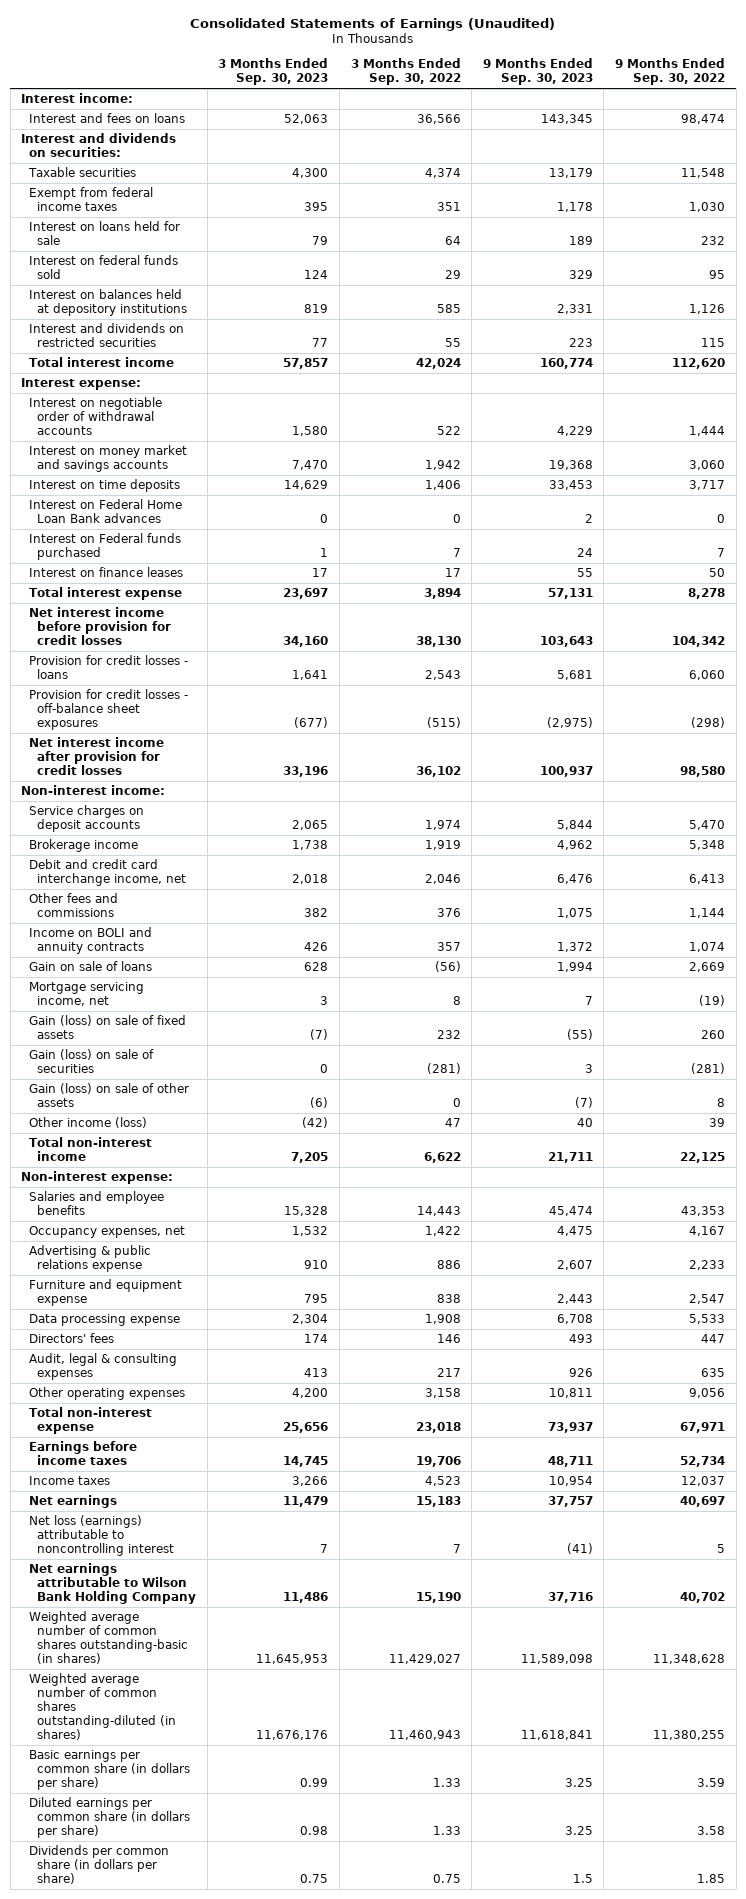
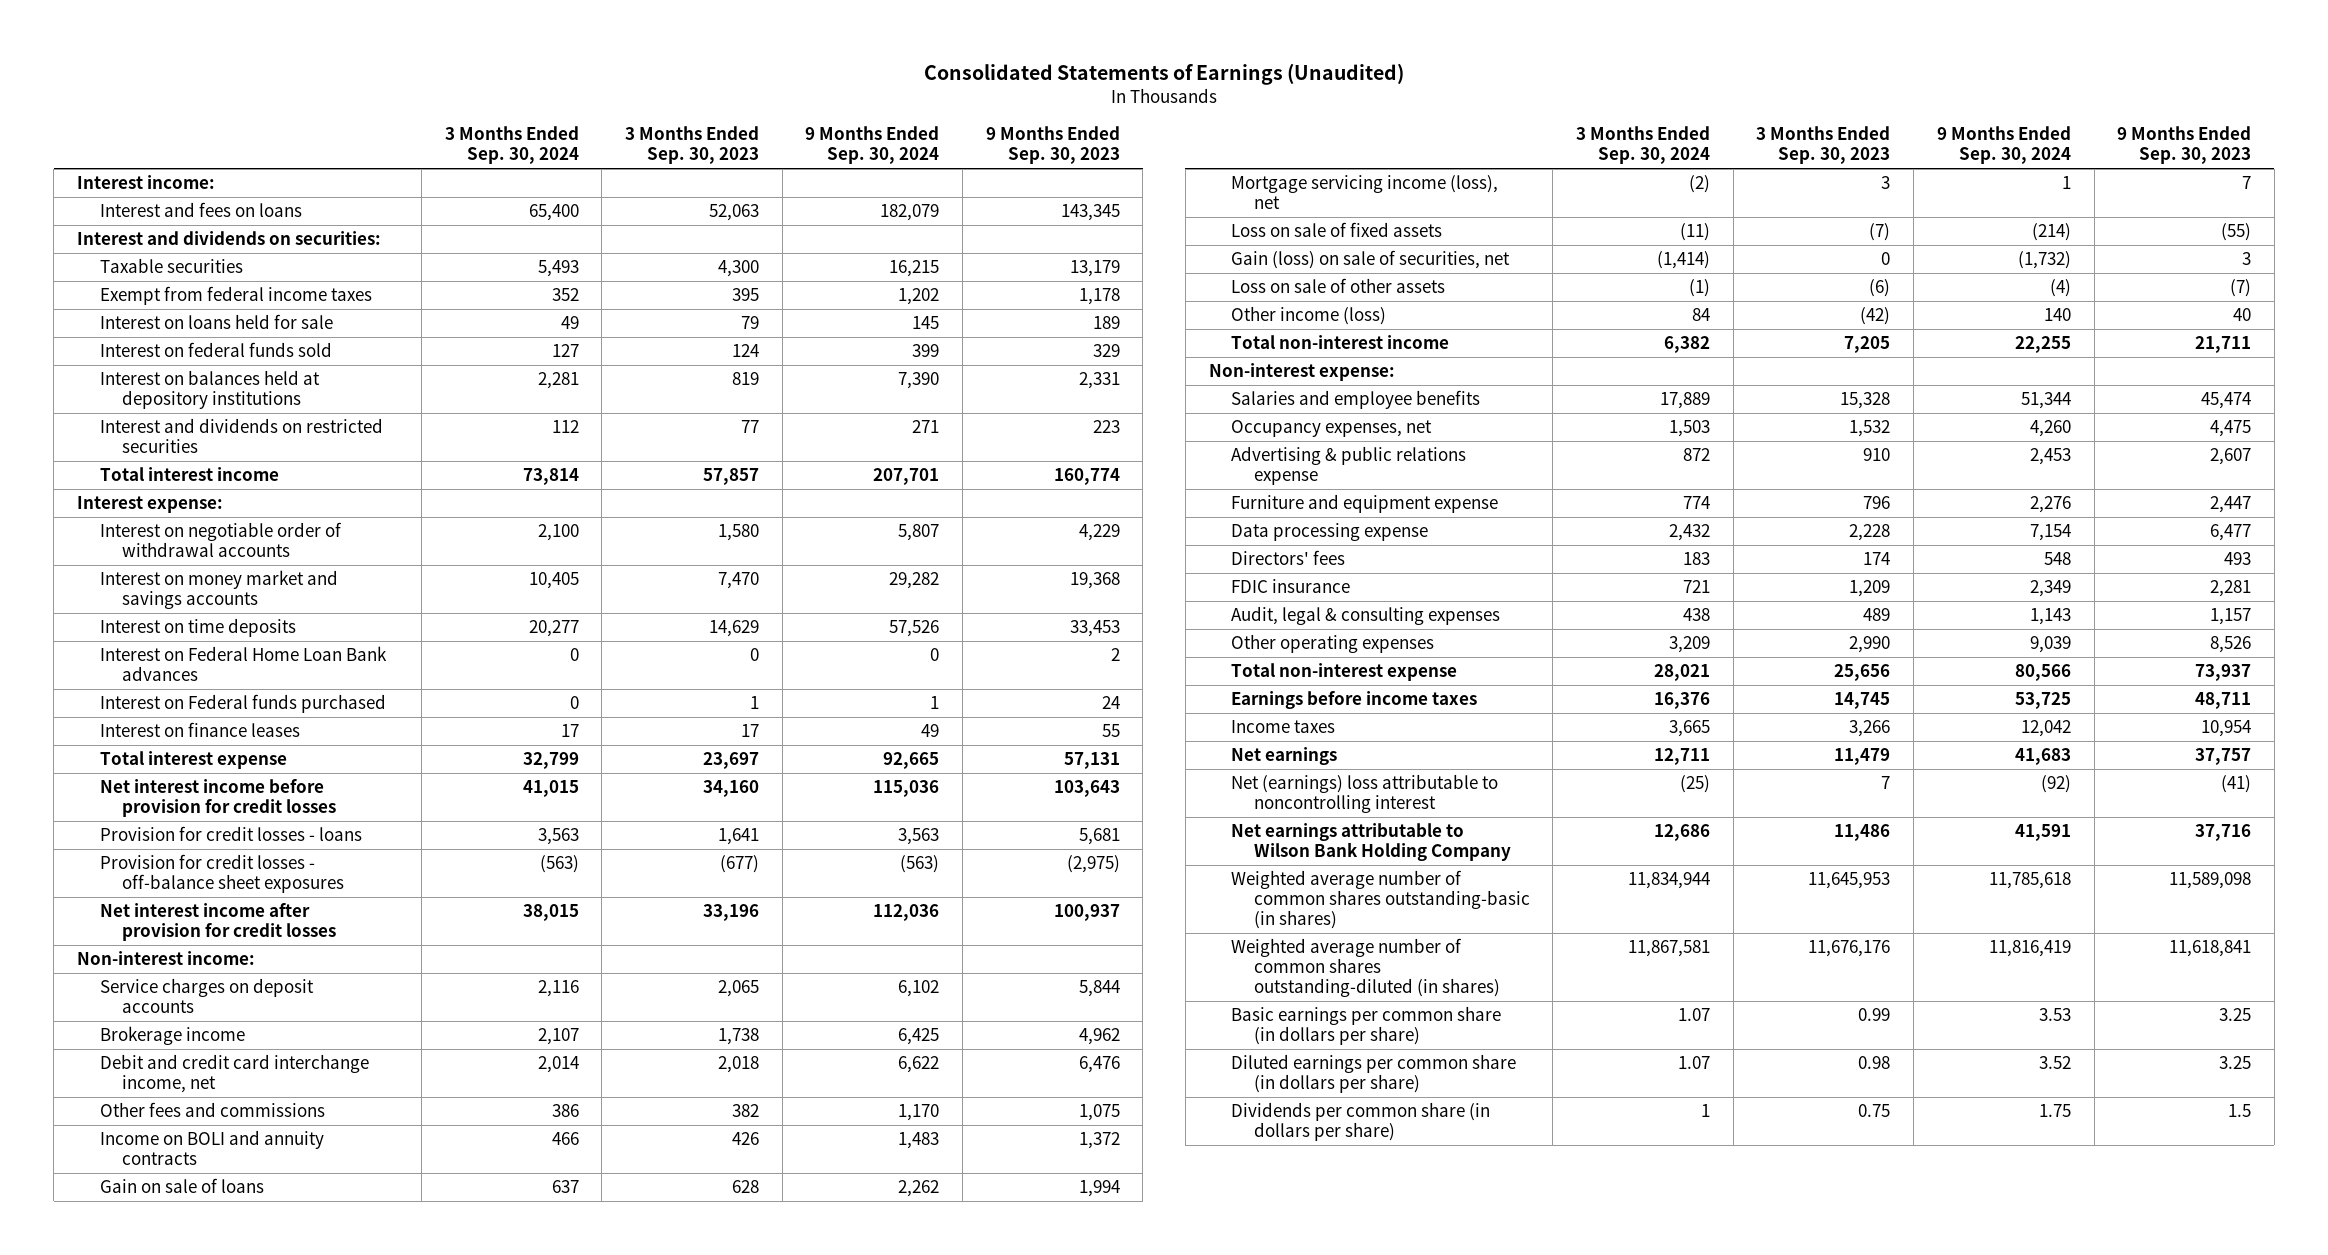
[350,58,461,86] 3 Months Ended Sep. 30, 2022 -> none
[614,58,725,86] 9 Months Ended Sep. 30, 2022 -> none
none -> [444,126,579,165] 3 Months Ended Sep. 30, 2024
none -> [805,126,940,165] 9 Months Ended Sep. 30, 2024
[29,982,145,1006] Mortgage servicing income, net -> [1231,175,1499,210] Mortgage servicing income (loss), net
[29,1015,187,1039] Gain (loss) on sale of fixed assets -> [1231,222,1443,238] Loss on sale of fixed assets
[29,1049,155,1073] Gain (loss) on sale of securities -> [1231,250,1511,270] Gain (loss) on sale of securities, net
[29,1083,190,1107] Gain (loss) on sale of other assets -> [1231,278,1446,294] Loss on sale of other assets
[304,1293,329,1303] 795 -> [1863,496,1891,510] 796
[556,1293,593,1304] 2,443 -> [2210,496,2252,514] 2,447
[292,1314,329,1325] 2,304 -> [1849,524,1891,542] 2,228
[556,1314,593,1325] 6,708 -> [2210,524,2252,542] 6,477
none -> [1231,579,1351,594] FDIC insurance
[304,1367,329,1377] 413 -> [1863,608,1891,622] 489
[568,1367,593,1377] 926 -> [2210,608,2252,626] 1,157
[292,1388,329,1399] 4,200 -> [1849,636,1891,654] 2,990
[548,1388,593,1399] 10,811 -> [2210,636,2252,654] 8,526
[29,1515,175,1556] Net loss (earnings) attributable to noncontrolling interest -> [1231,774,1499,814] Net (earnings) loss attributable to noncontrolling interest

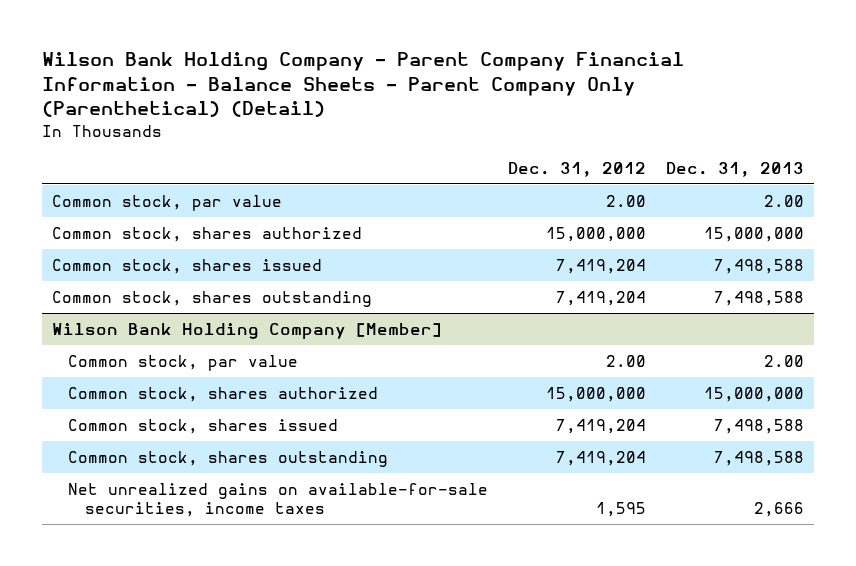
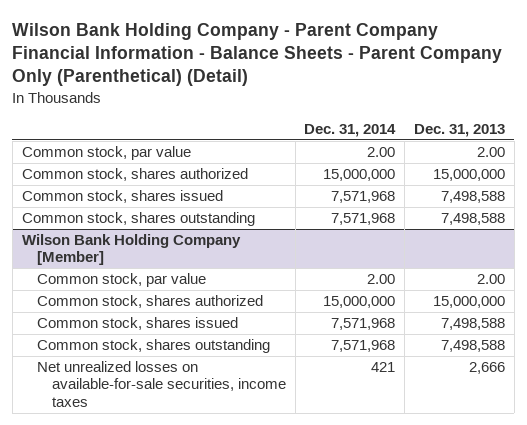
[508,162,647,178] Dec. 31, 2012 -> none
none -> [304,123,397,137] Dec. 31, 2014
[68,482,489,518] Net unrealized gains on available-for-sale securities, income taxes -> [36,361,286,407] Net unrealized losses on available-for-sale securities, income taxes

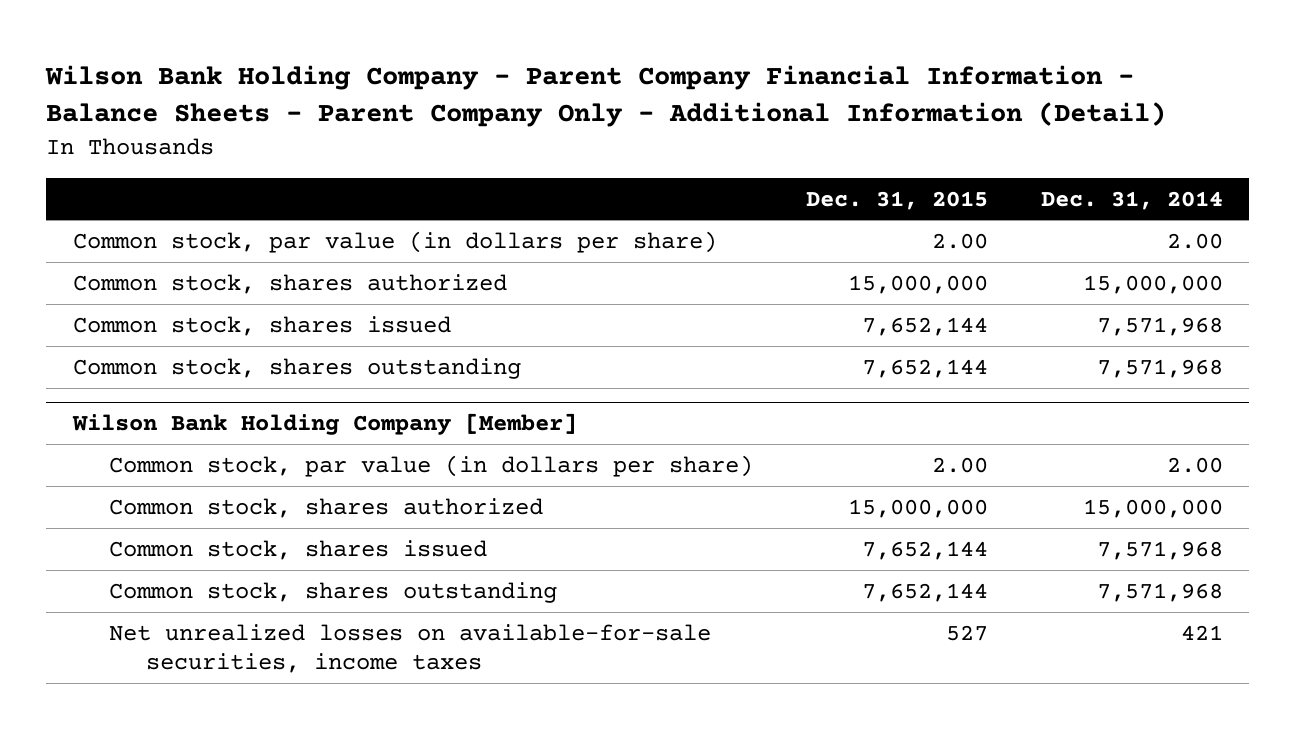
[12,22,503,87] Wilson Bank Holding Company - Parent Company Financial Information - Balance Sheets - Parent Company Only (Parenthetical) (Detail) -> [45,64,1167,128] Wilson Bank Holding Company - Parent Company Financial Information - Balance Sheets - Parent Company Only - Additional Information (Detail)
[413,123,505,137] Dec. 31, 2013 -> none
none -> [806,190,989,210] Dec. 31, 2015
[21,146,191,161] Common stock, par value -> [72,230,717,253] Common stock, par value (in dollars per share)
[36,273,206,288] Common stock, par value -> [109,454,754,477] Common stock, par value (in dollars per share)

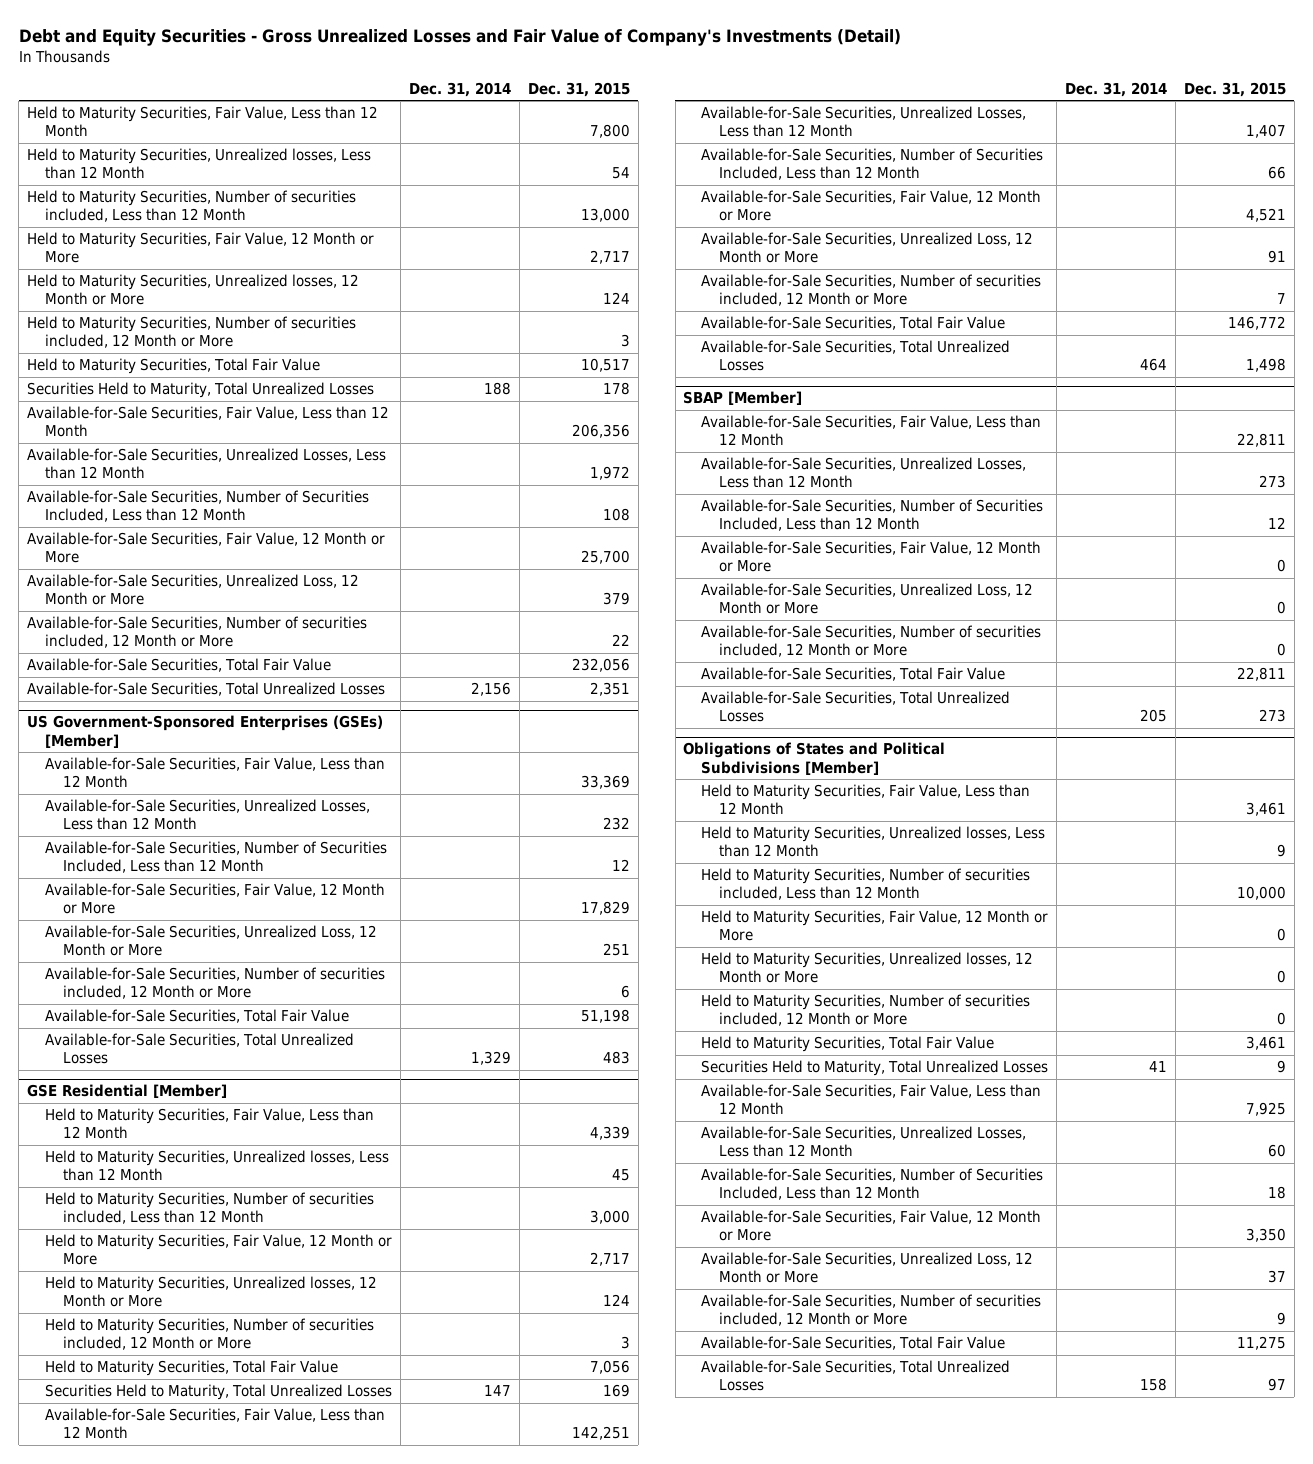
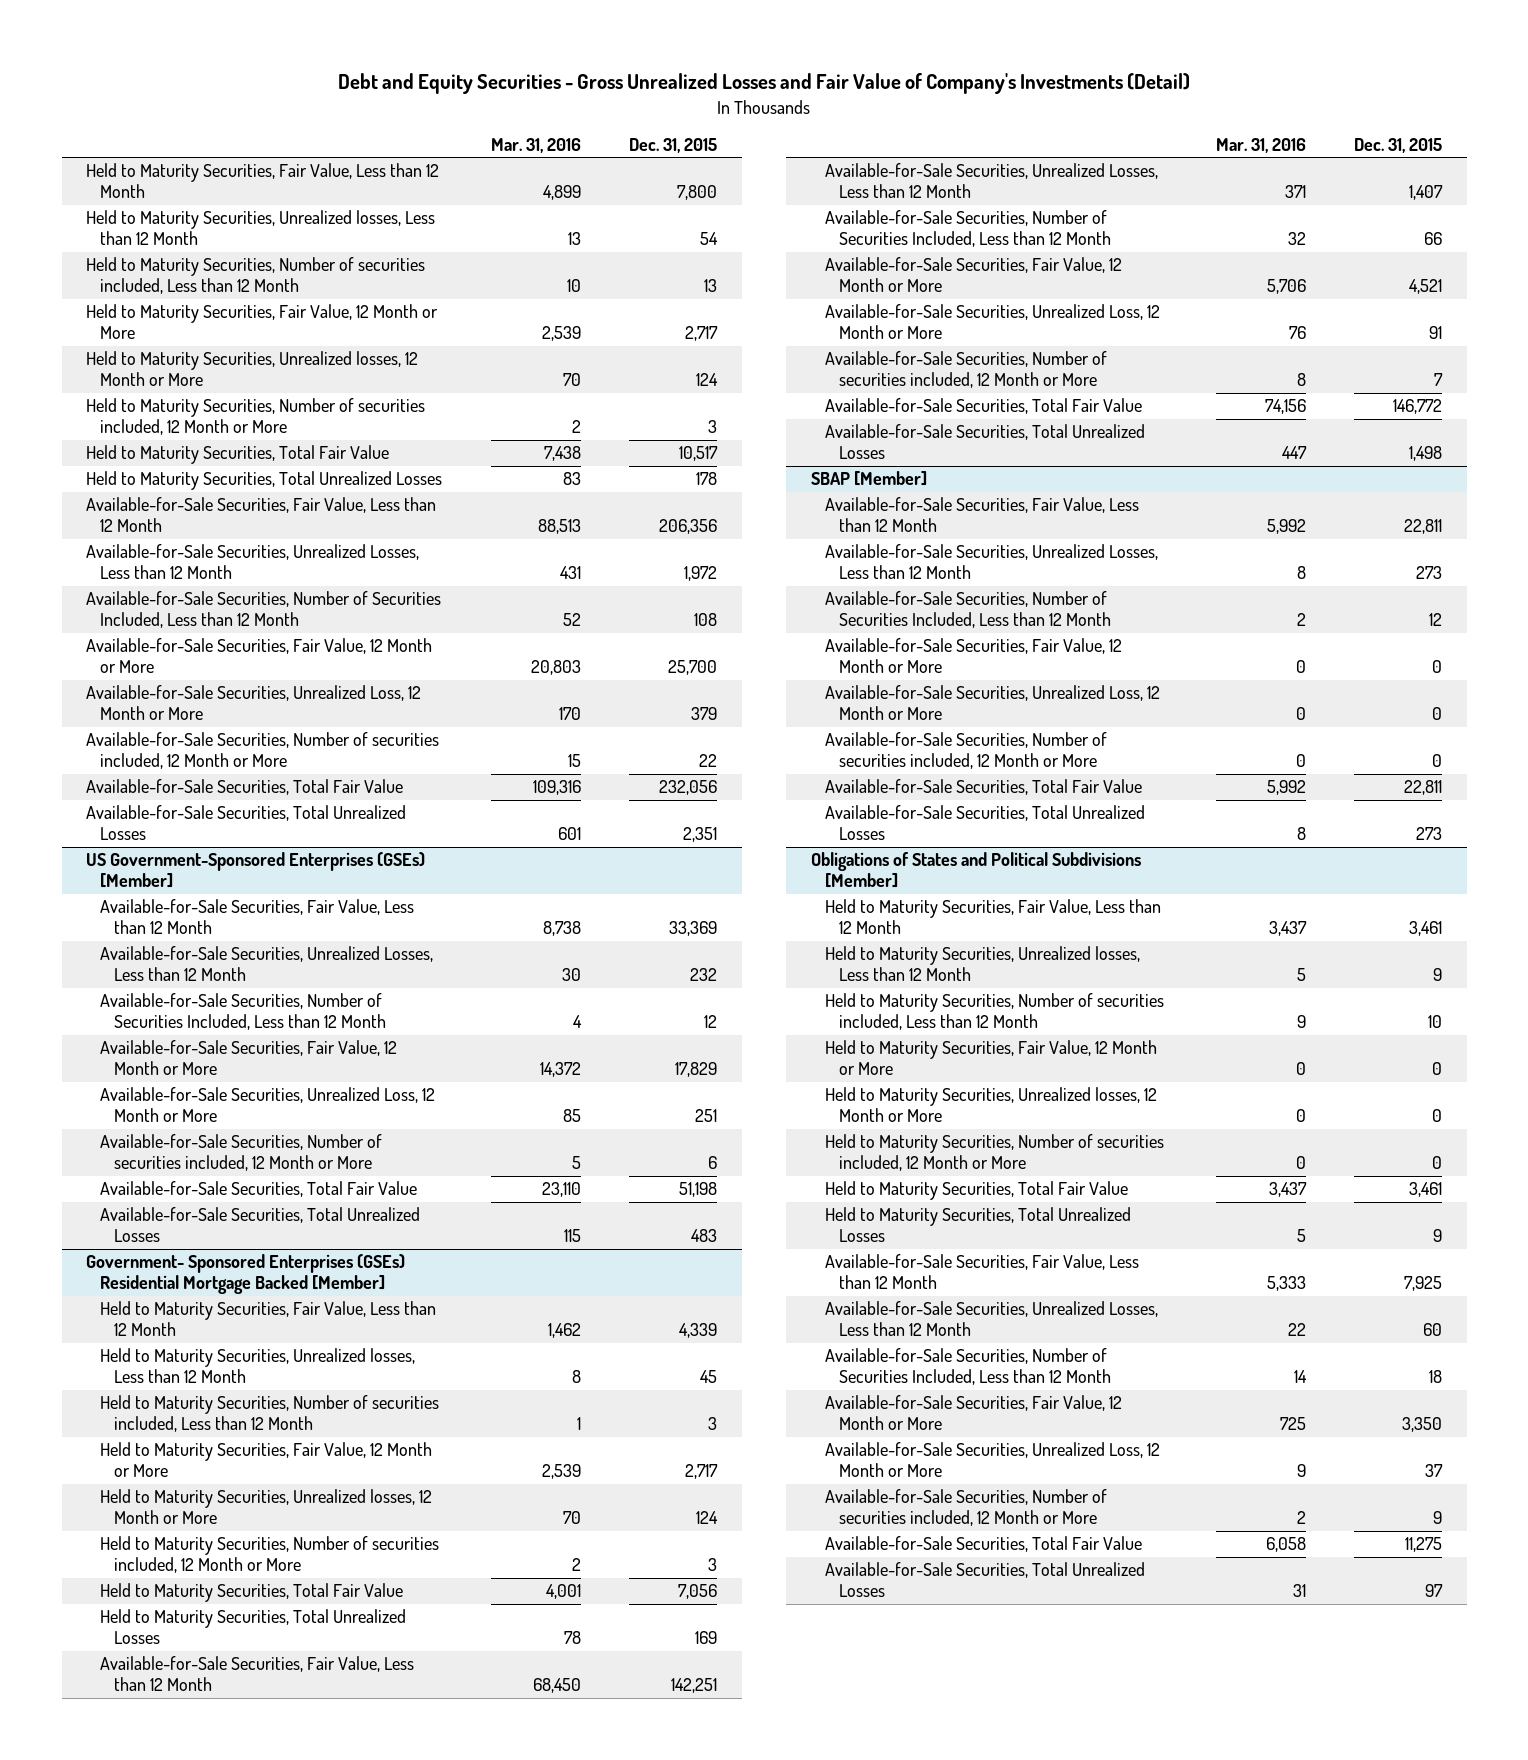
[409,81,512,97] Dec. 31, 2014 -> none
none -> [490,137,581,153] Mar. 31, 2016
[580,208,630,223] 13,000 -> [704,279,718,293] 13
[27,382,375,399] Securities Held to Maturity, Total Unrealized Losses -> [85,471,442,491] Held to Maturity Securities, Total Unrealized Losses
[27,1084,228,1099] GSE Residential [Member] -> [85,1254,405,1295] Government- Sponsored Enterprises (GSEs) Residential Mortgage Backed [Member]
[589,1210,630,1225] 3,000 -> [708,1417,718,1431] 3
[45,1384,393,1401] Securities Held to Maturity, Total Unrealized Losses -> [100,1609,407,1645] Held to Maturity Securities, Total Unrealized Losses
[1236,886,1286,901] 10,000 -> [1428,1015,1443,1029] 10
[701,1060,1049,1077] Securities Held to Maturity, Total Unrealized Losses -> [825,1207,1132,1243] Held to Maturity Securities, Total Unrealized Losses

